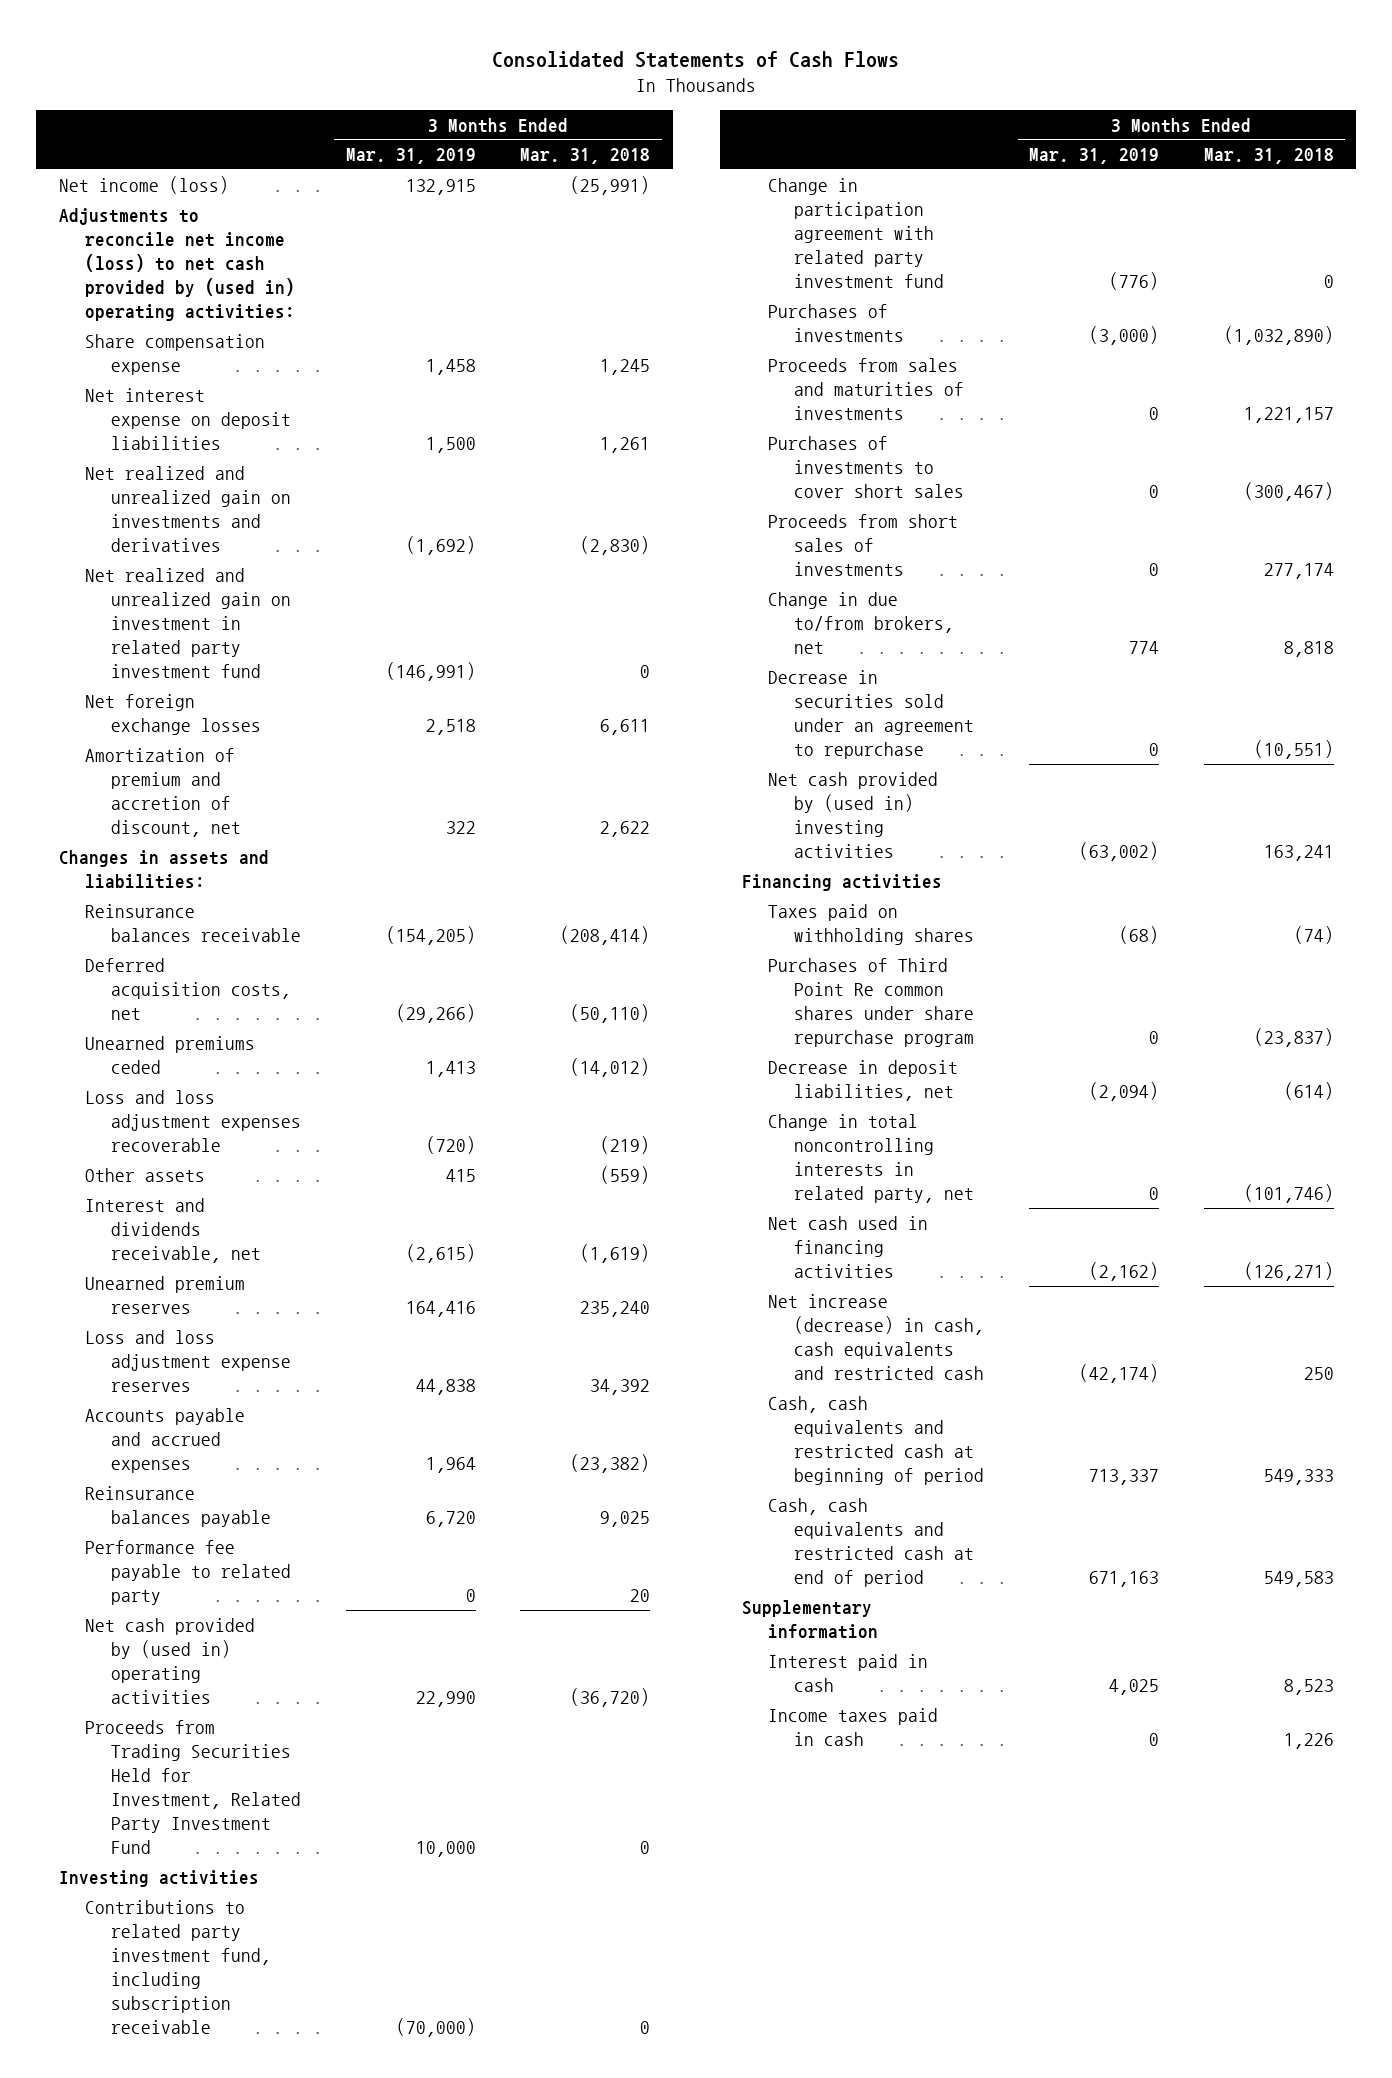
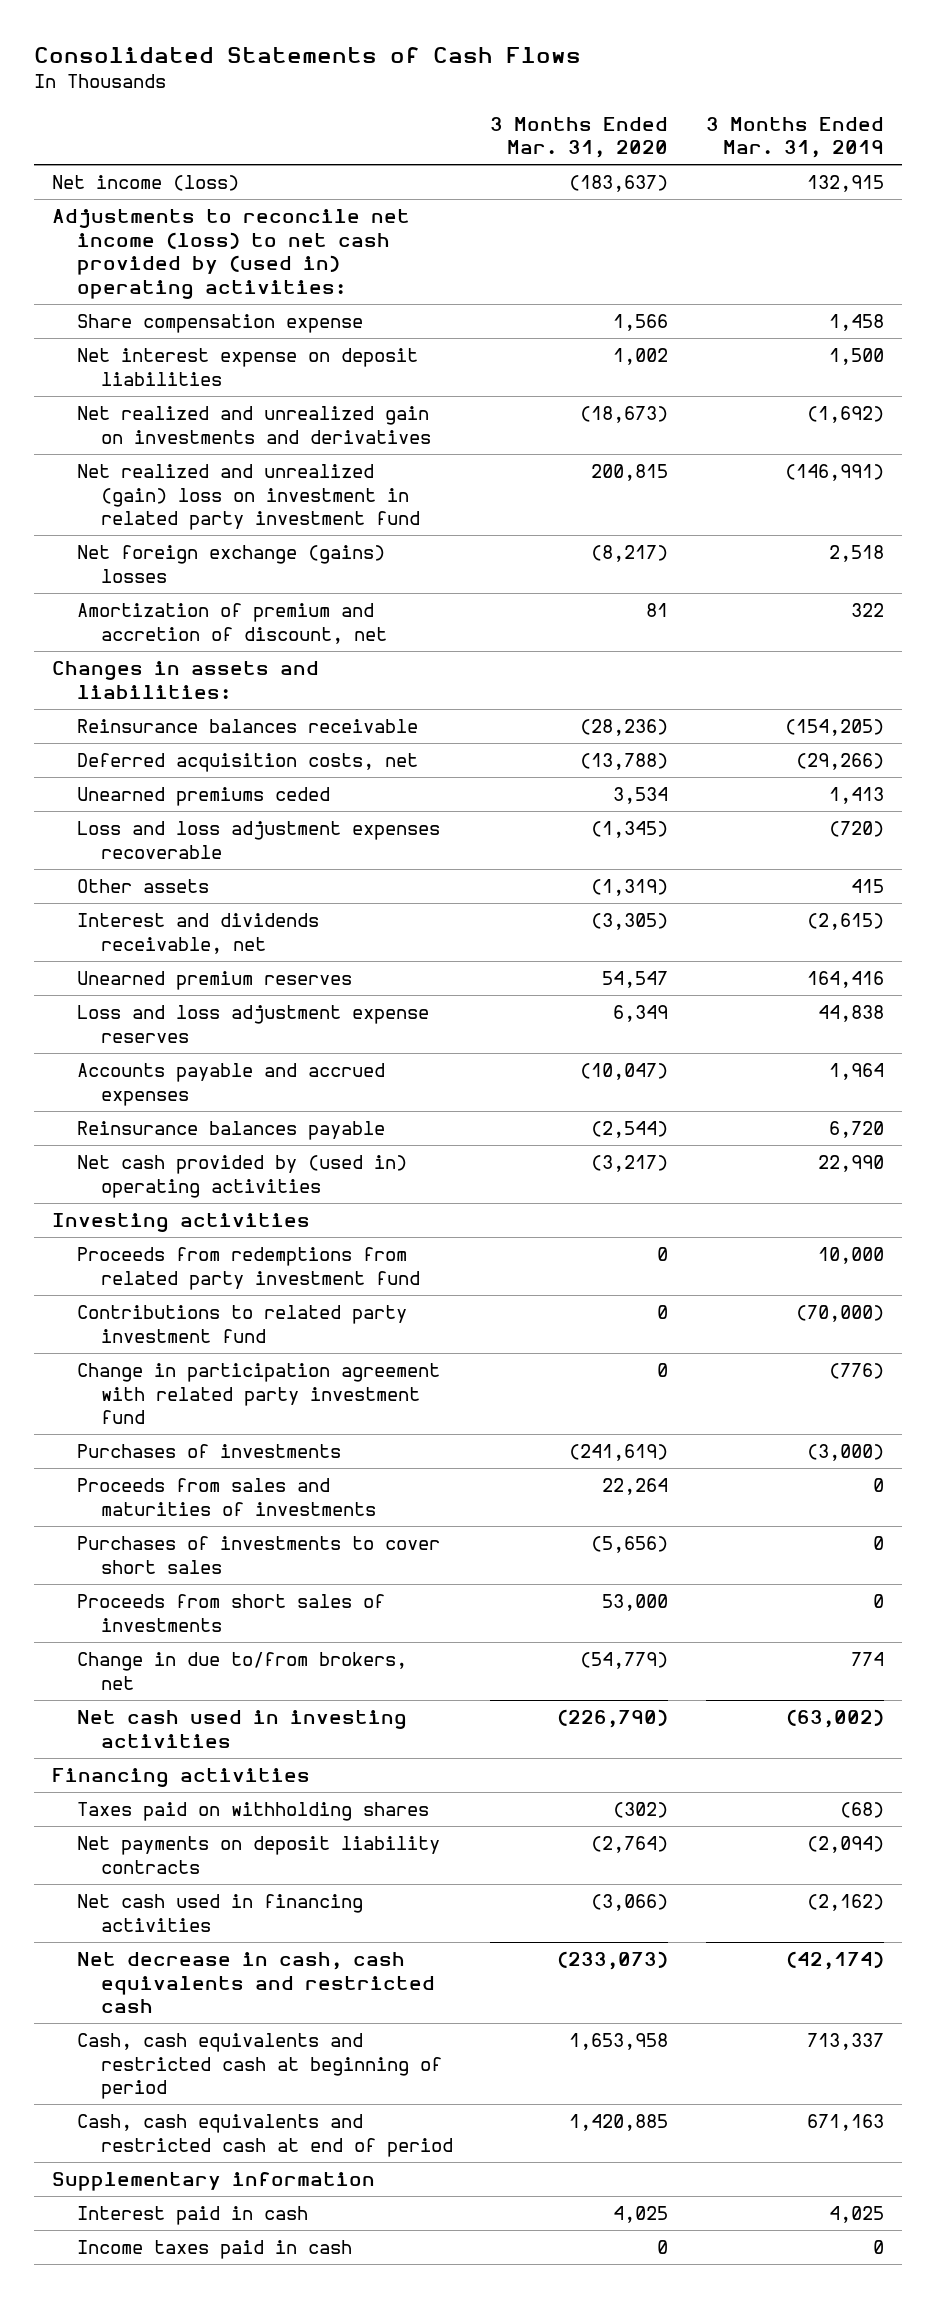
[520,148,651,165] Mar. 31, 2018 -> none
none -> [490,116,669,159] 3 Months Ended Mar. 31, 2020
[84,567,291,679] Net realized and unrealized gain on investment in related party investment fund -> [76,464,420,531] Net realized and unrealized (gain) loss on investment in related party investment fund
[84,693,261,735] Net foreign exchange losses -> [76,545,385,583] Net foreign exchange (gains) losses
[84,1539,291,1605] Performance fee payable to related party -> none
[84,1719,301,1855] Proceeds from Trading Securities Held for Investment, Related Party Investment Fund -> none
none -> [76,1247,420,1290] Proceeds from redemptions from related party investment fund
[84,1899,271,2035] Contributions to related party investment fund, including subscription receivable -> [76,1305,407,1343] Contributions to related party investment fund
[768,669,975,760] Decrease in securities sold under an agreement to repurchase -> none
[768,771,939,859] Net cash provided by (used in) investing activities -> [76,1710,407,1748] Net cash used in investing activities
[768,957,975,1048] Purchases of Third Point Re common shares under share repurchase program -> none
[768,1113,975,1204] Change in total noncontrolling interests in related party, net -> none
[768,1059,959,1101] Decrease in deposit liabilities, net -> [76,1836,440,1874] Net payments on deposit liability contracts
[768,1293,985,1381] Net increase (decrease) in cash, cash equivalents and restricted cash -> [76,1952,435,2014] Net decrease in cash, cash equivalents and restricted cash

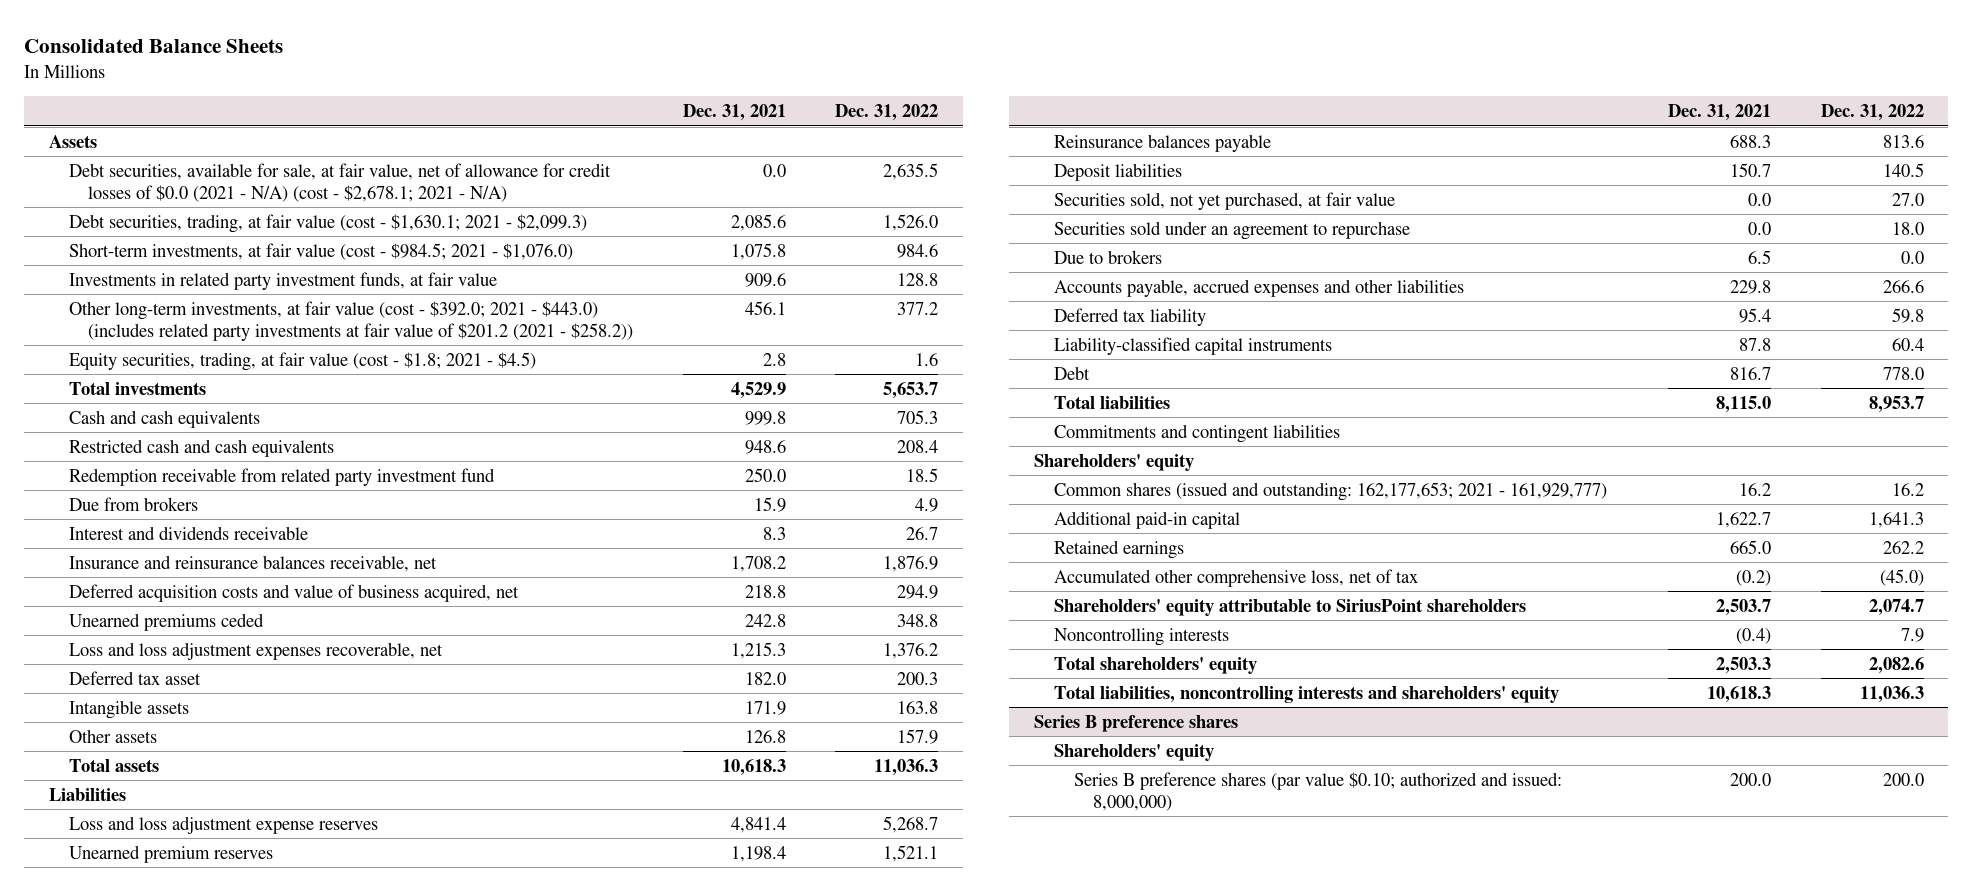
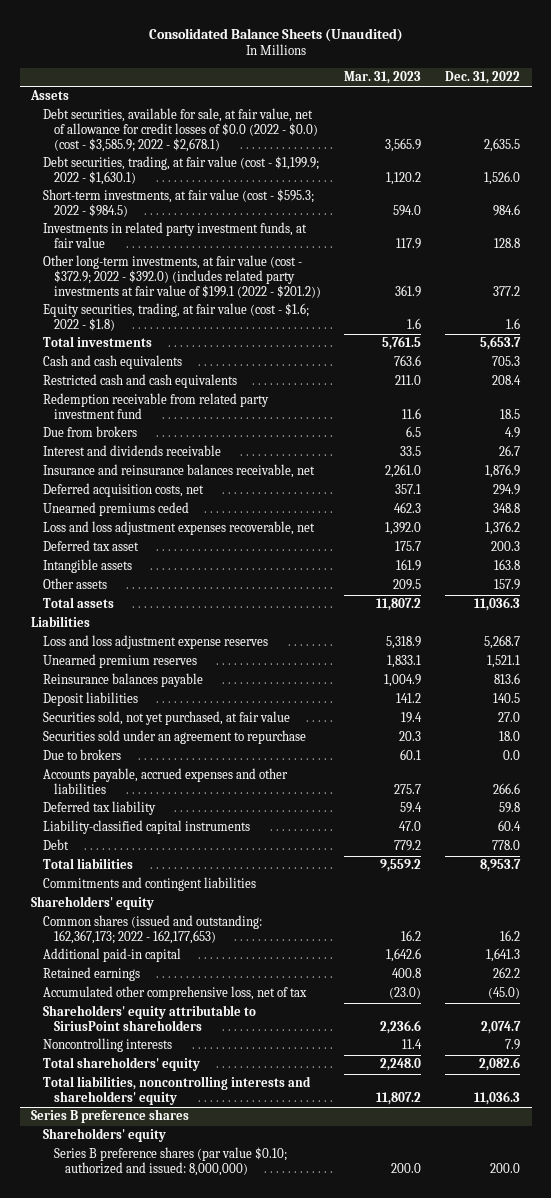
[24,38,284,53] Consolidated Balance Sheets -> [148,27,403,42] Consolidated Balance Sheets (Unaudited)
[682,104,786,122] Dec. 31, 2021 -> none
none -> [344,71,422,85] Mar. 31, 2023
[68,162,611,202] Debt securities, available for sale, at fair value, net of allowance for credit losses of $0.0 (2021 - N/A) (cost - $2,678.1; 2021 - N/A) -> [42,108,318,152] Debt securities, available for sale, at fair value, net of allowance for credit losses of $0.0 (2022 - $0.0) (cost - $3,585.9; 2022 - $2,678.1)
[68,213,587,233] Debt securities, trading, at fair value (cost - $1,630.1; 2021 - $2,099.3) -> [42,156,319,186] Debt securities, trading, at fair value (cost - $1,199.9; 2022 - $1,630.1)
[68,242,573,260] Short-term investments, at fair value (cost - $984.5; 2021 - $1,076.0) -> [42,189,314,218] Short-term investments, at fair value (cost - $595.3; 2022 - $984.5)
[68,300,634,341] Other long-term investments, at fair value (cost - $392.0; 2021 - $443.0) (includes related party investments at fair value of $201.2 (2021 - $258.2)) -> [42,255,321,298] Other long-term investments, at fair value (cost - $372.9; 2022 - $392.0) (includes related party investments at fair value of $199.1 (2022 - $201.2))
[68,351,536,371] Equity securities, trading, at fair value (cost - $1.8; 2021 - $4.5) -> [42,303,309,332] Equity securities, trading, at fair value (cost - $1.6; 2022 - $1.8)
[68,583,519,602] Deferred acquisition costs and value of business acquired, net -> [42,483,204,498] Deferred acquisition costs, net
[1053,481,1607,501] Common shares (issued and outstanding: 162,177,653; 2021 - 161,929,777) -> [42,915,262,945] Common shares (issued and outstanding: 162,367,173; 2022 - 162,177,653)

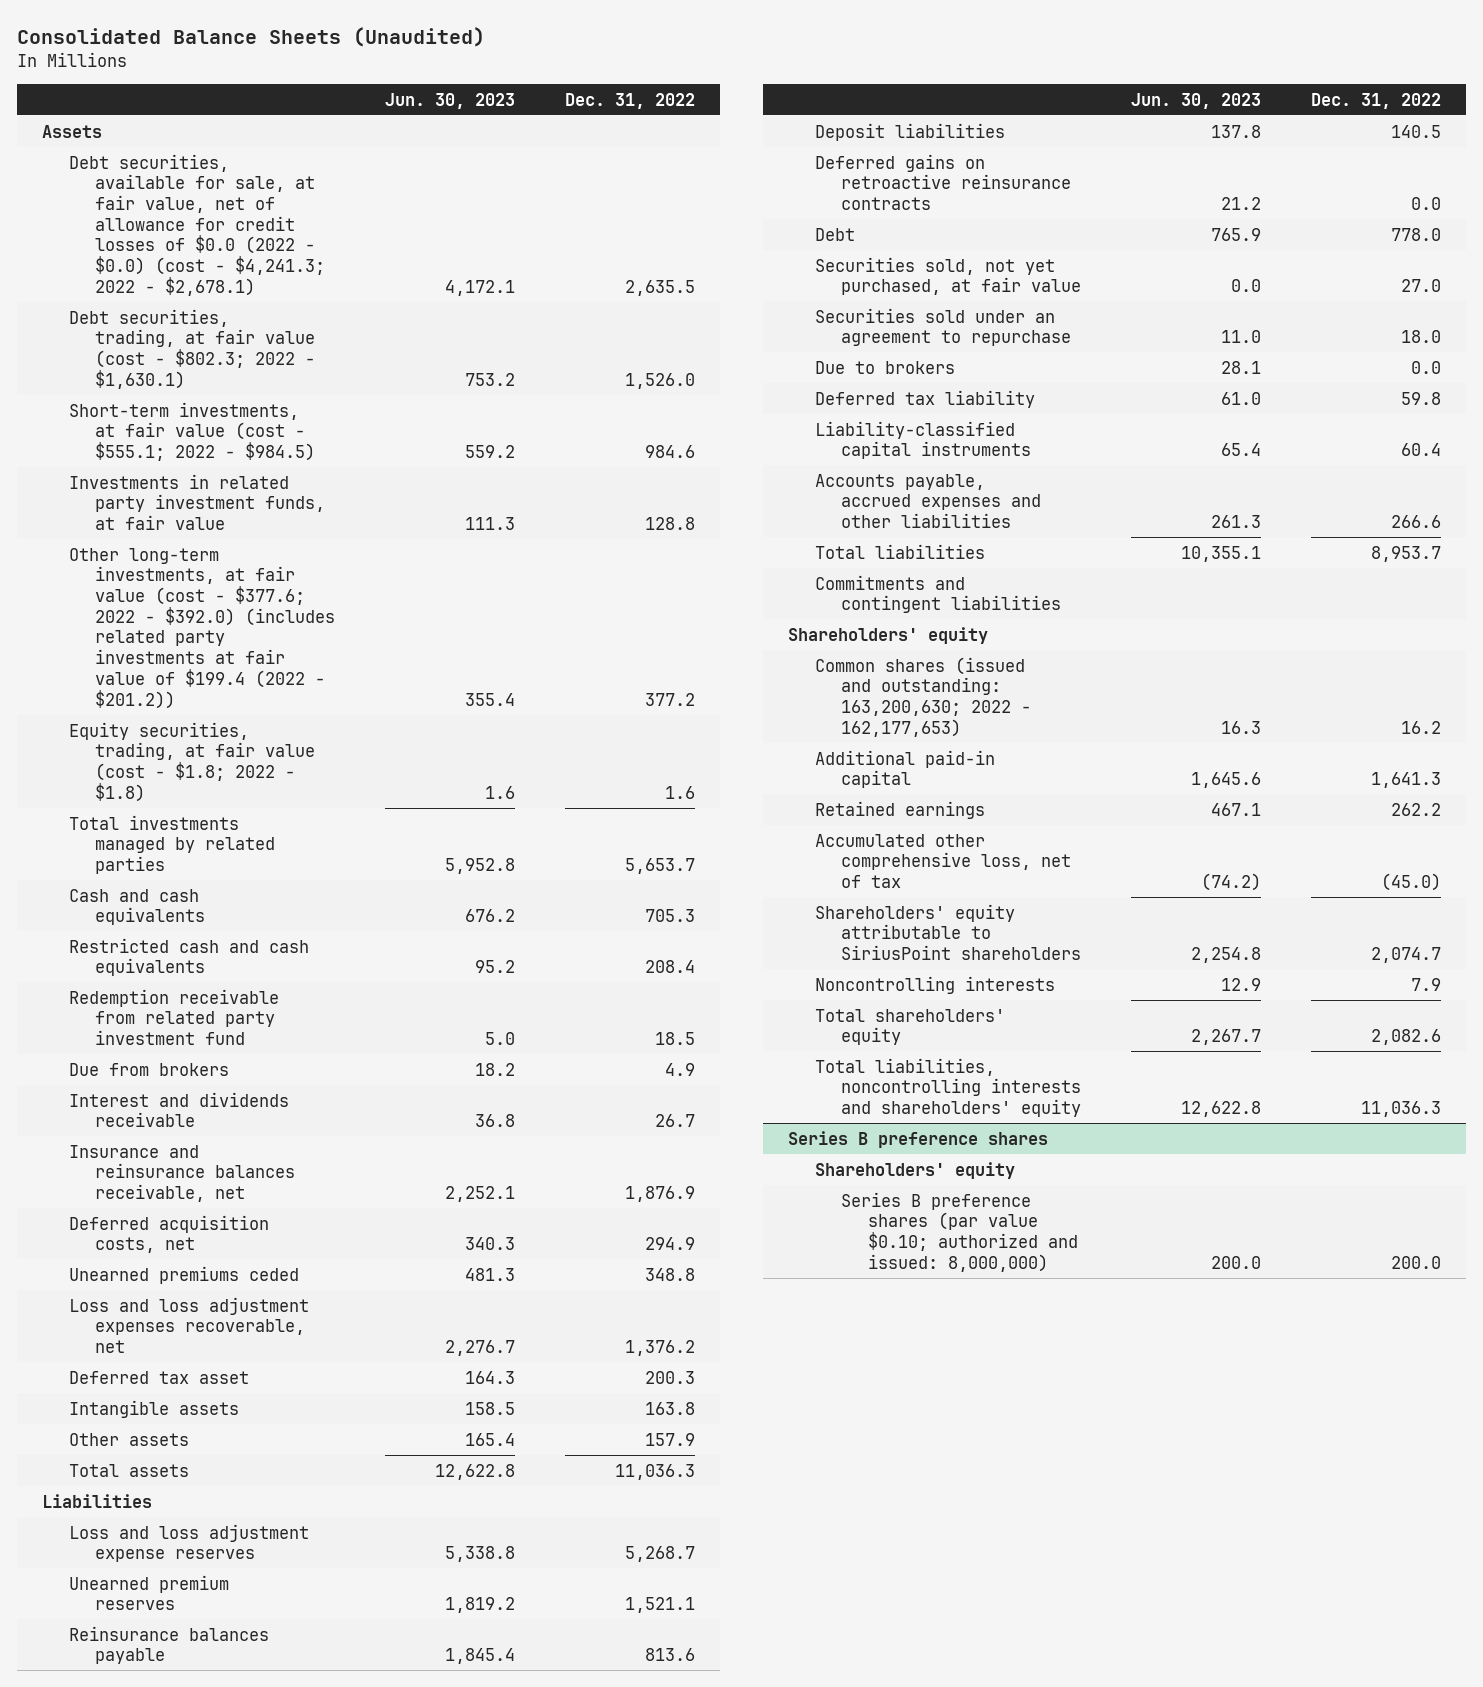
[344,71,422,85] Mar. 31, 2023 -> none
none -> [385,92,516,109] Jun. 30, 2023
[42,108,318,152] Debt securities, available for sale, at fair value, net of allowance for credit losses of $0.0 (2022 - $0.0) (cost - $3,585.9; 2022 - $2,678.1) -> [68,153,326,296] Debt securities, available for sale, at fair value, net of allowance for credit losses of $0.0 (2022 - $0.0) (cost - $4,241.3; 2022 - $2,678.1)
[42,156,319,186] Debt securities, trading, at fair value (cost - $1,199.9; 2022 - $1,630.1) -> [68,308,316,389] Debt securities, trading, at fair value (cost - $802.3; 2022 - $1,630.1)
[42,189,314,218] Short-term investments, at fair value (cost - $595.3; 2022 - $984.5) -> [68,401,316,461] Short-term investments, at fair value (cost - $555.1; 2022 - $984.5)
[42,255,321,298] Other long-term investments, at fair value (cost - $372.9; 2022 - $392.0) (includes related party investments at fair value of $199.1 (2022 - $201.2)) -> [68,547,336,709] Other long-term investments, at fair value (cost - $377.6; 2022 - $392.0) (includes related party investments at fair value of $199.4 (2022 - $201.2))
[42,303,309,332] Equity securities, trading, at fair value (cost - $1.6; 2022 - $1.8) -> [68,721,316,802] Equity securities, trading, at fair value (cost - $1.8; 2022 - $1.8)
[42,336,152,348] Total investments -> [68,814,276,874] Total investments managed by related parties
none -> [814,153,1072,210] Deferred gains on retroactive reinsurance contracts
[42,839,69,851] Debt -> [814,227,855,241] Debt
[42,768,288,795] Accounts payable, accrued expenses and other liabilities -> [814,473,1042,528] Accounts payable, accrued expenses and other liabilities
[42,915,262,945] Common shares (issued and outstanding: 162,367,173; 2022 - 162,177,653) -> [814,656,1032,737] Common shares (issued and outstanding: 163,200,630; 2022 - 162,177,653)

